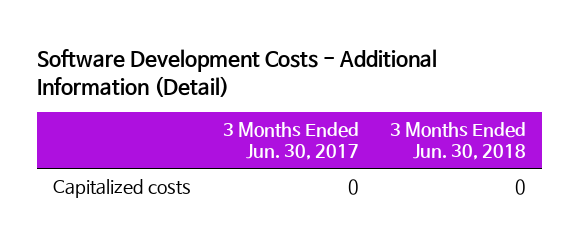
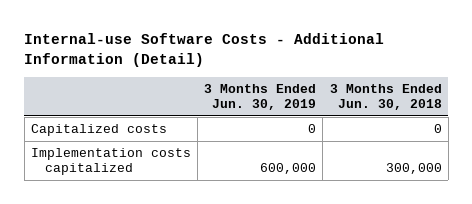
[37,48,438,97] Software Development Costs - Additional Information (Detail) -> [24,33,385,67] Internal-use Software Costs - Additional Information (Detail)
[222,122,359,161] 3 Months Ended Jun. 30, 2017 -> none
none -> [204,83,317,111] 3 Months Ended Jun. 30, 2019
none -> [30,148,191,176] Implementation costs capitalized

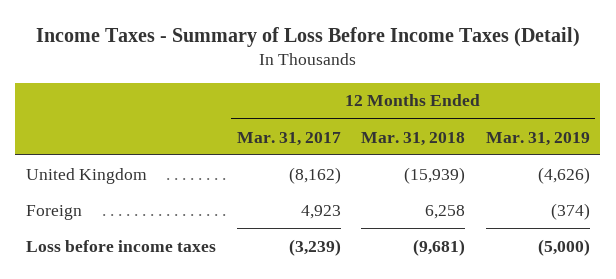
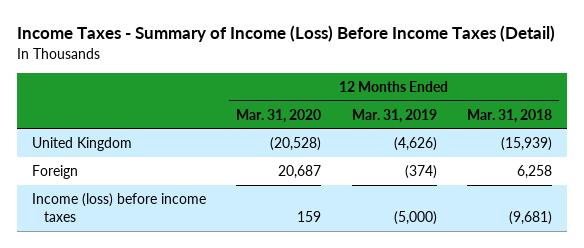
[35,27,580,48] Income Taxes - Summary of Loss Before Income Taxes (Detail) -> [17,25,556,43] Income Taxes - Summary of Income (Loss) Before Income Taxes (Detail)
[236,131,341,146] Mar. 31, 2017 -> none
none -> [236,108,322,123] Mar. 31, 2020
[25,239,216,252] Loss before income taxes -> [32,192,207,222] Income (loss) before income taxes

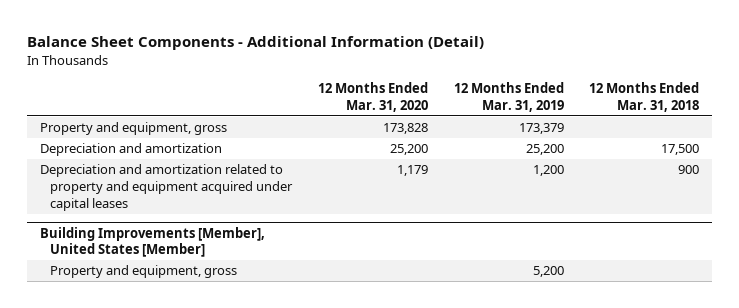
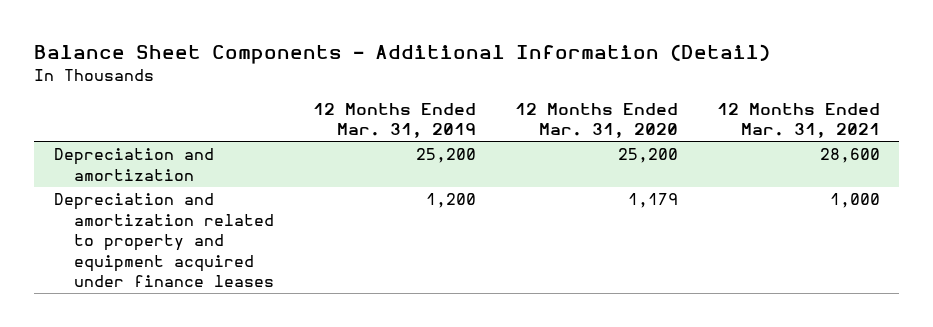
[589,82,700,112] 12 Months Ended Mar. 31, 2018 -> none
none -> [716,102,880,139] 12 Months Ended Mar. 31, 2021
[39,122,227,136] Property and equipment, gross -> none
[39,226,265,258] Building Improvements [Member], United States [Member] -> none
[50,265,238,279] Property and equipment, gross -> none
[39,164,294,211] Depreciation and amortization related to property and equipment acquired under capital leases -> [53,193,275,288] Depreciation and amortization related to property and equipment acquired under finance leases

